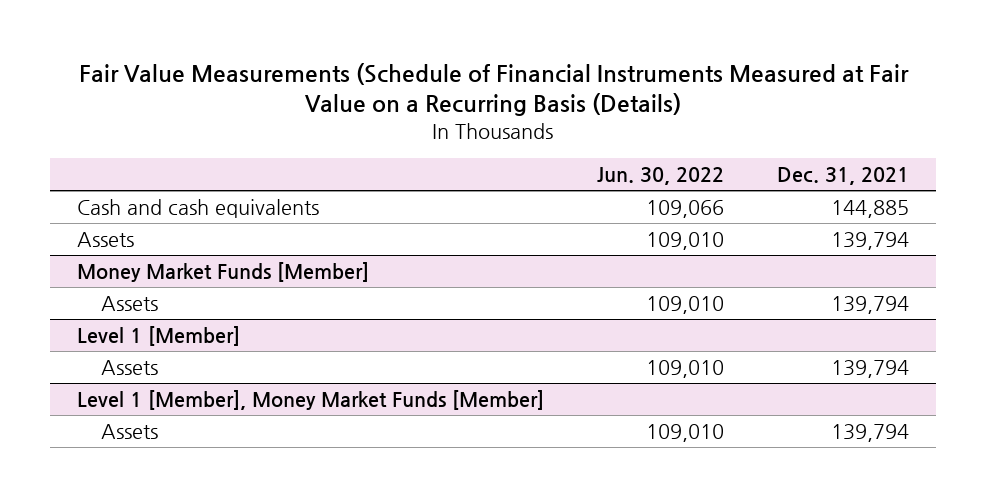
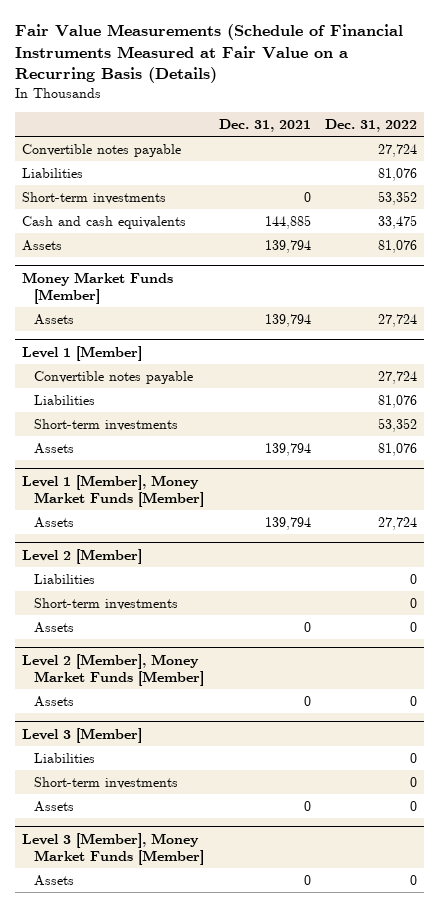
[597,167,725,186] Jun. 30, 2022 -> none
none -> [324,118,417,132] Dec. 31, 2022
none -> [21,143,181,157] Convertible notes payable
none -> [21,167,83,178] Liabilities
none -> [21,191,166,204] Short-term investments
none -> [34,370,194,384] Convertible notes payable
none -> [34,394,96,405] Liabilities
none -> [34,418,179,431] Short-term investments
none -> [21,548,142,564] Level 2 [Member]
none -> [34,573,96,584] Liabilities
none -> [34,597,179,610] Short-term investments
none -> [34,621,75,633] Assets
none -> [21,653,205,686] Level 2 [Member], Money Market Funds [Member]
none -> [34,695,75,707] Assets
none -> [21,727,142,743] Level 3 [Member]
none -> [34,752,96,763] Liabilities
none -> [34,776,179,789] Short-term investments
none -> [34,800,75,812] Assets
none -> [21,832,205,865] Level 3 [Member], Money Market Funds [Member]
none -> [34,874,75,886] Assets

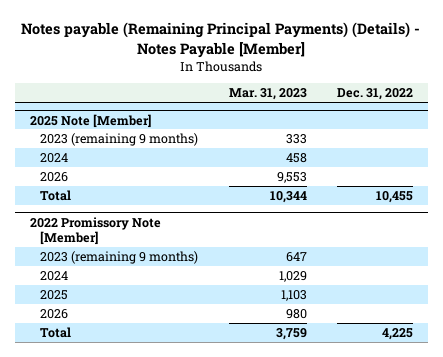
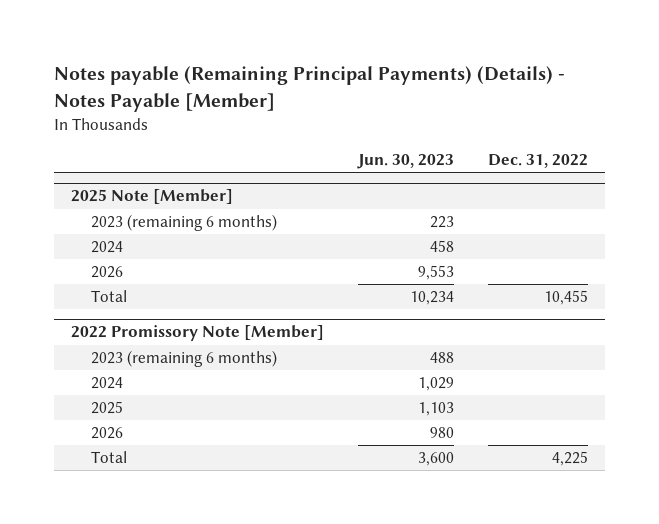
[228,88,307,101] Mar. 31, 2023 -> none
none -> [356,153,454,169] Jun. 30, 2023
[40,132,199,146] 2023 (remaining 9 months) -> [91,214,278,232] 2023 (remaining 6 months)
[40,250,199,264] 2023 (remaining 9 months) -> [91,350,278,368] 2023 (remaining 6 months)

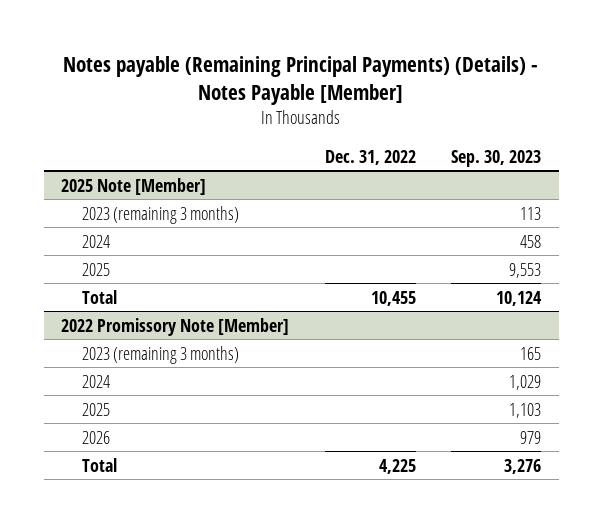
[356,153,454,169] Jun. 30, 2023 -> none
none -> [451,149,542,167] Sep. 30, 2023
[91,214,278,232] 2023 (remaining 6 months) -> [82,205,240,224] 2023 (remaining 3 months)
[91,266,124,279] 2026 -> none
none -> [82,262,111,276] 2025
[91,350,278,368] 2023 (remaining 6 months) -> [82,345,240,364] 2023 (remaining 3 months)

